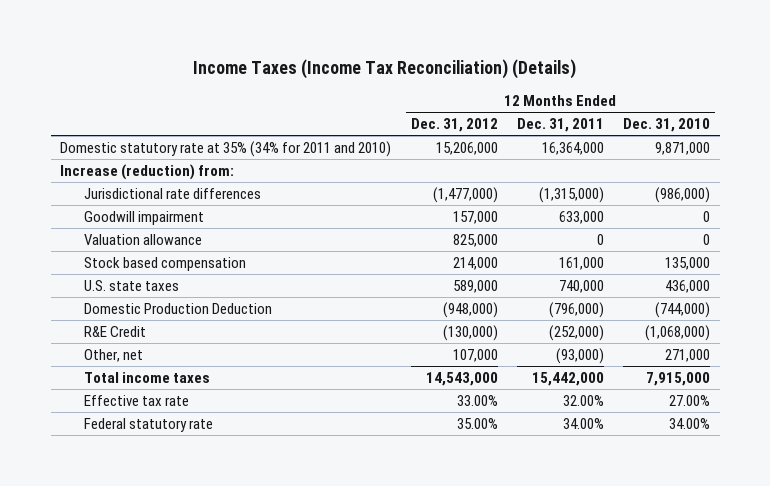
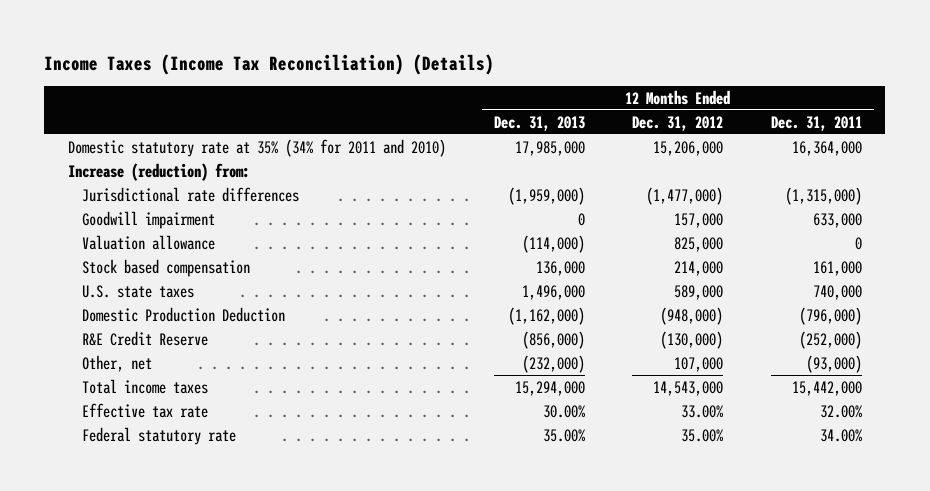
[623,117,711,132] Dec. 31, 2010 -> none
none -> [493,115,585,131] Dec. 31, 2013
[84,325,147,337] R&E Credit -> [82,330,209,346] R&E Credit Reserve

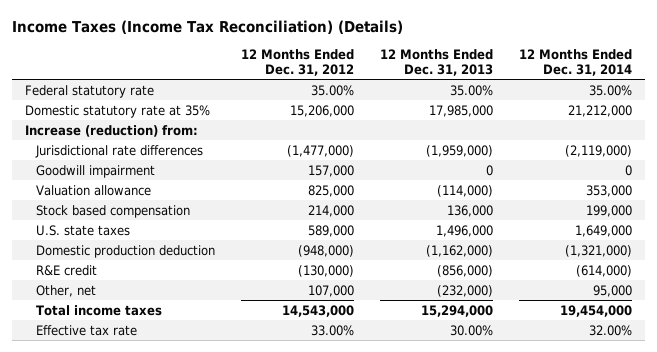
[770,115,862,131] Dec. 31, 2011 -> none
none -> [518,48,632,76] 12 Months Ended Dec. 31, 2014
[82,426,237,445] Federal statutory rate -> [25,84,155,98] Federal statutory rate
[67,138,446,157] Domestic statutory rate at 35% (34% for 2011 and 2010) -> [25,104,211,118] Domestic statutory rate at 35%
[82,306,286,322] Domestic Production Deduction -> [36,244,216,258] Domestic production deduction
[82,330,209,346] R&E Credit Reserve -> [36,264,98,276] R&E credit

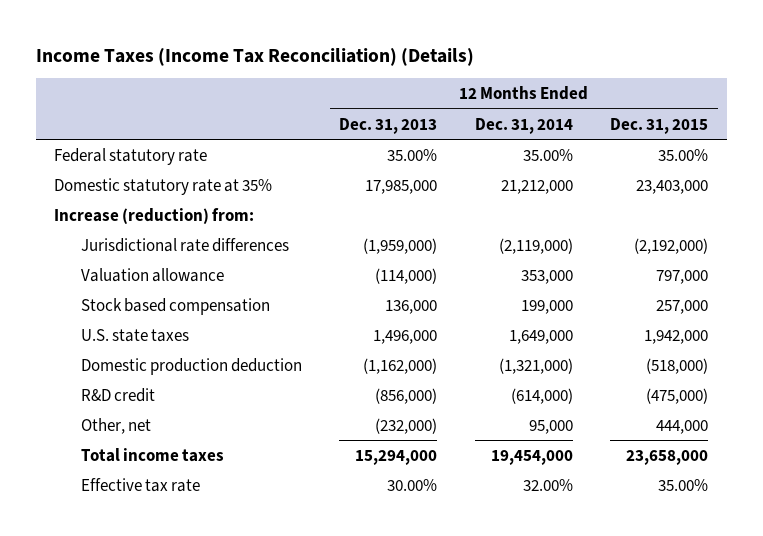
[241,48,355,76] 12 Months Ended Dec. 31, 2012 -> none
none -> [610,117,709,134] Dec. 31, 2015
[36,164,156,178] Goodwill impairment -> none
[36,264,98,276] R&E credit -> [80,387,155,402] R&D credit

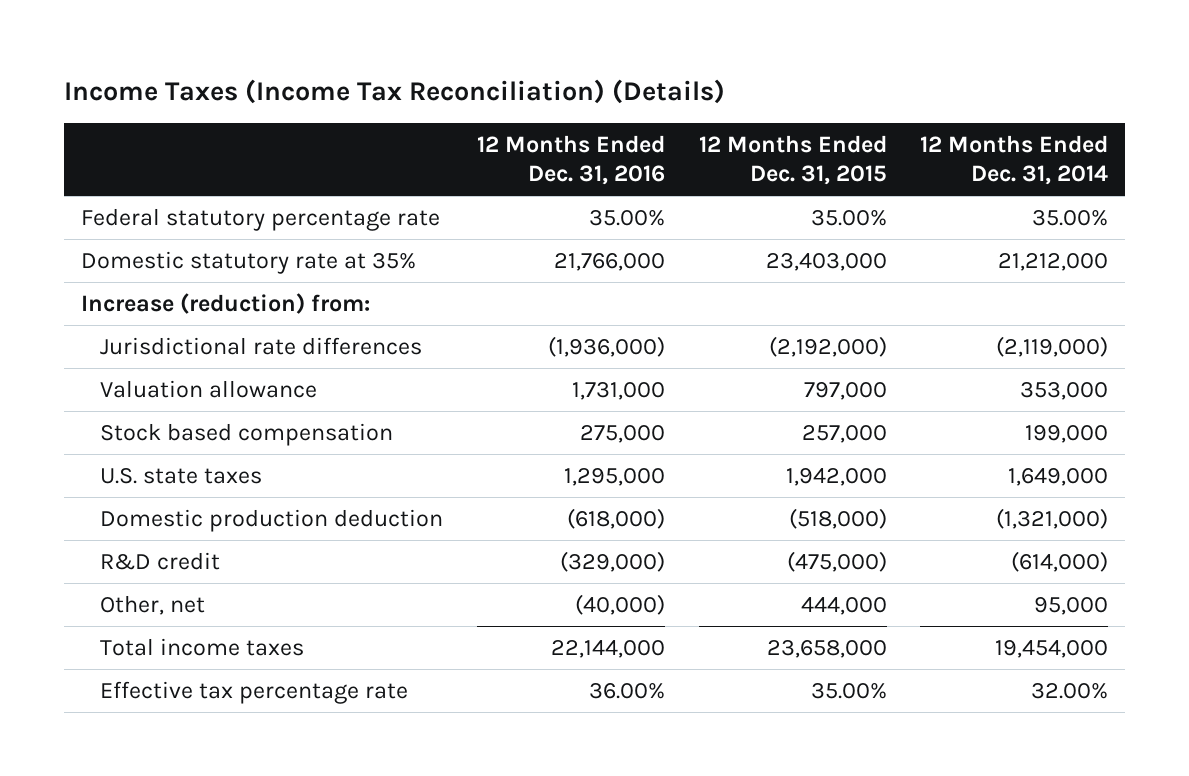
[339,117,438,134] Dec. 31, 2013 -> none
none -> [476,135,665,185] 12 Months Ended Dec. 31, 2016
[54,147,208,165] Federal statutory rate -> [80,208,440,232] Federal statutory percentage rate
[80,477,200,492] Effective tax rate -> [100,681,409,705] Effective tax percentage rate

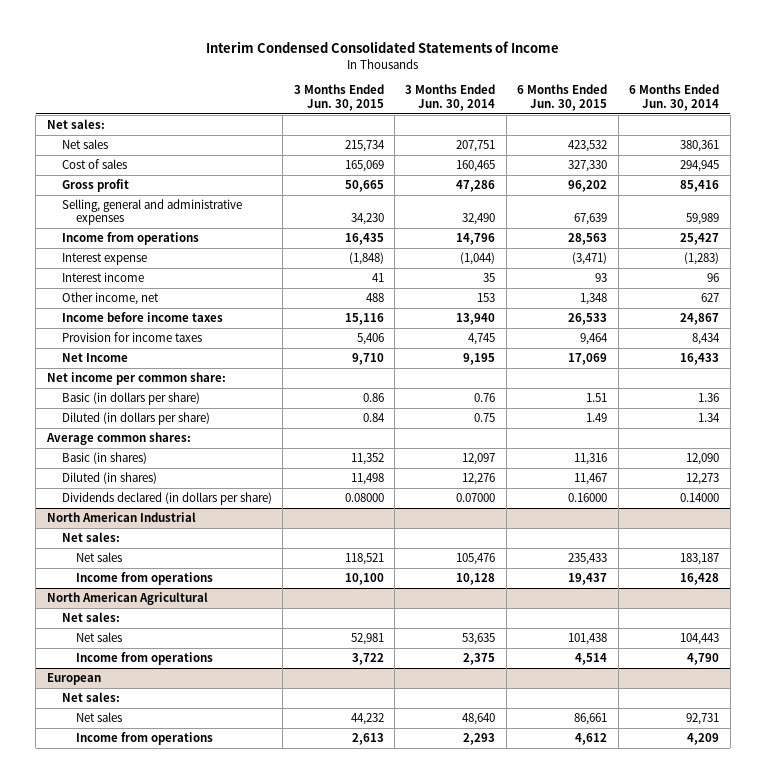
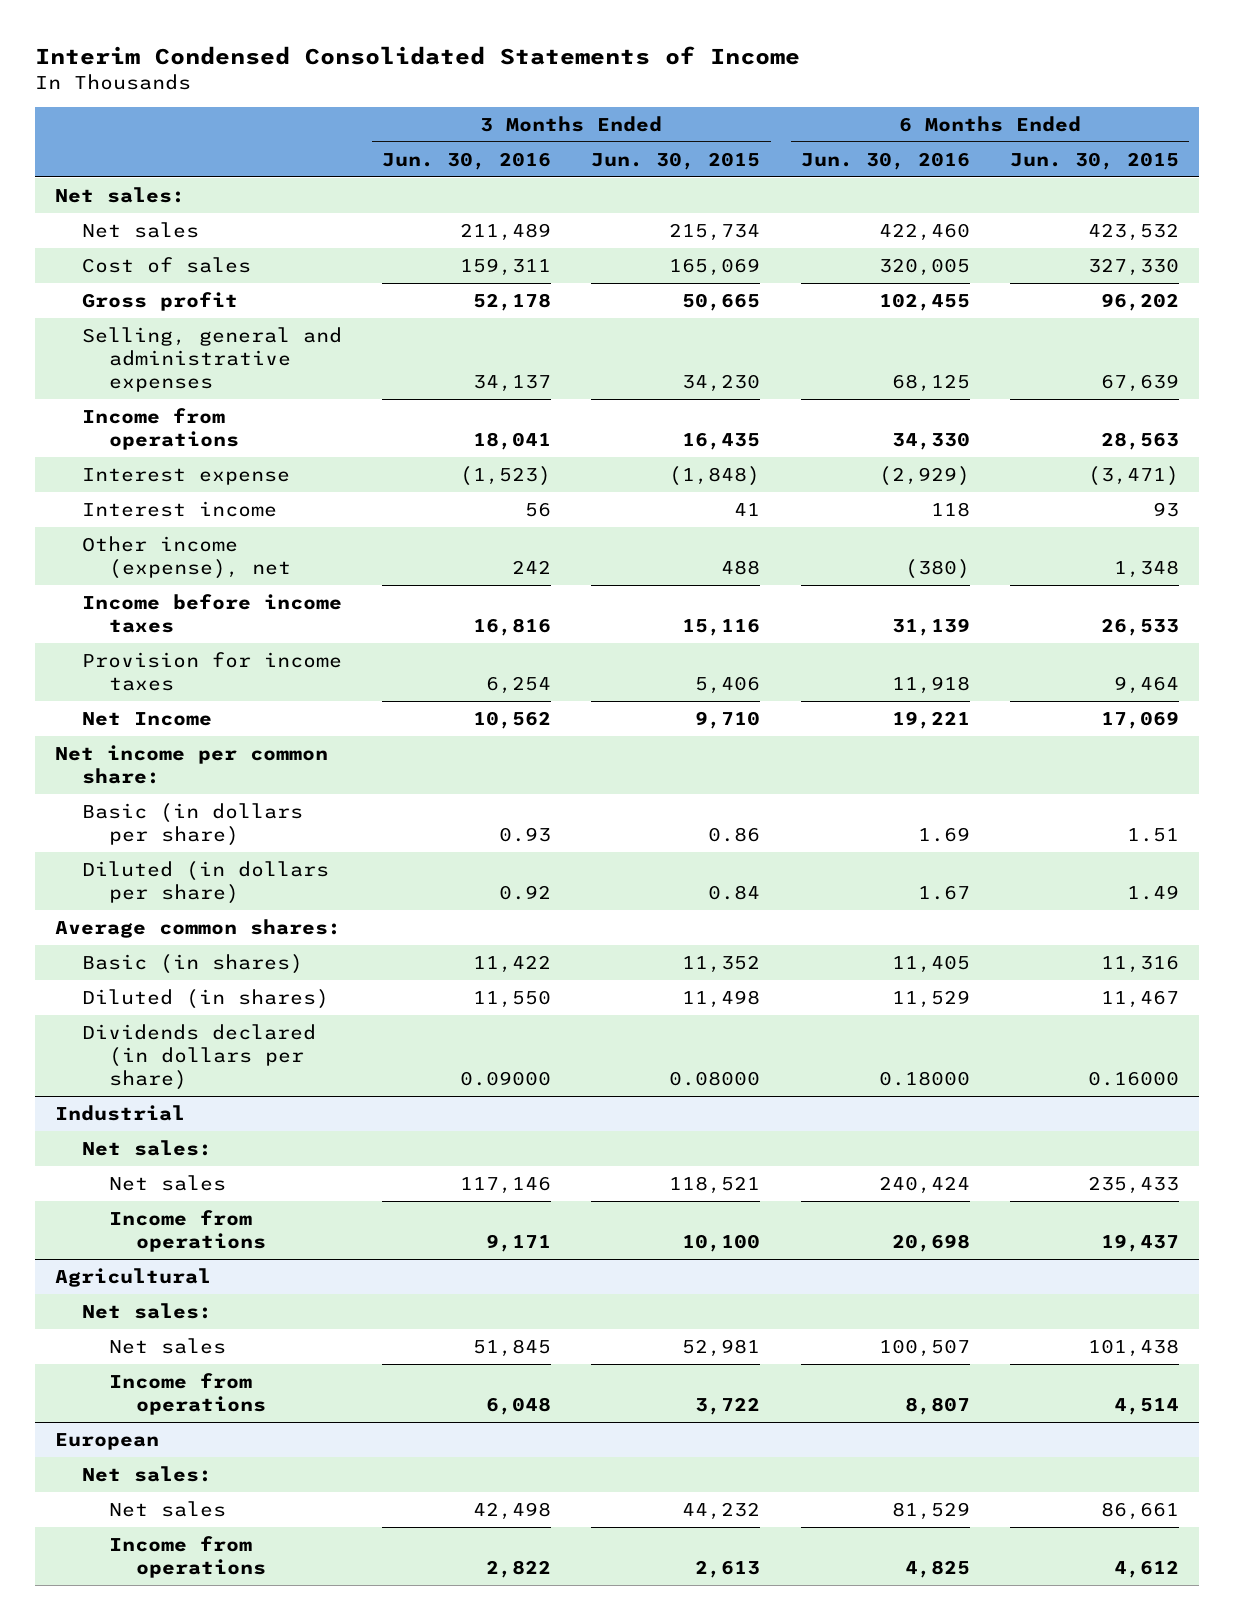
[405,84,496,111] 3 Months Ended Jun. 30, 2014 -> none
[629,84,720,111] 6 Months Ended Jun. 30, 2014 -> none
none -> [382,151,552,170] Jun. 30, 2016
none -> [800,151,970,170] Jun. 30, 2016
[61,292,159,306] Other income, net -> [81,535,291,580] Other income (expense), net
[46,512,196,523] North American Industrial -> [54,1104,185,1121] Industrial
[46,592,208,606] North American Agricultural -> [54,1267,211,1287] Agricultural

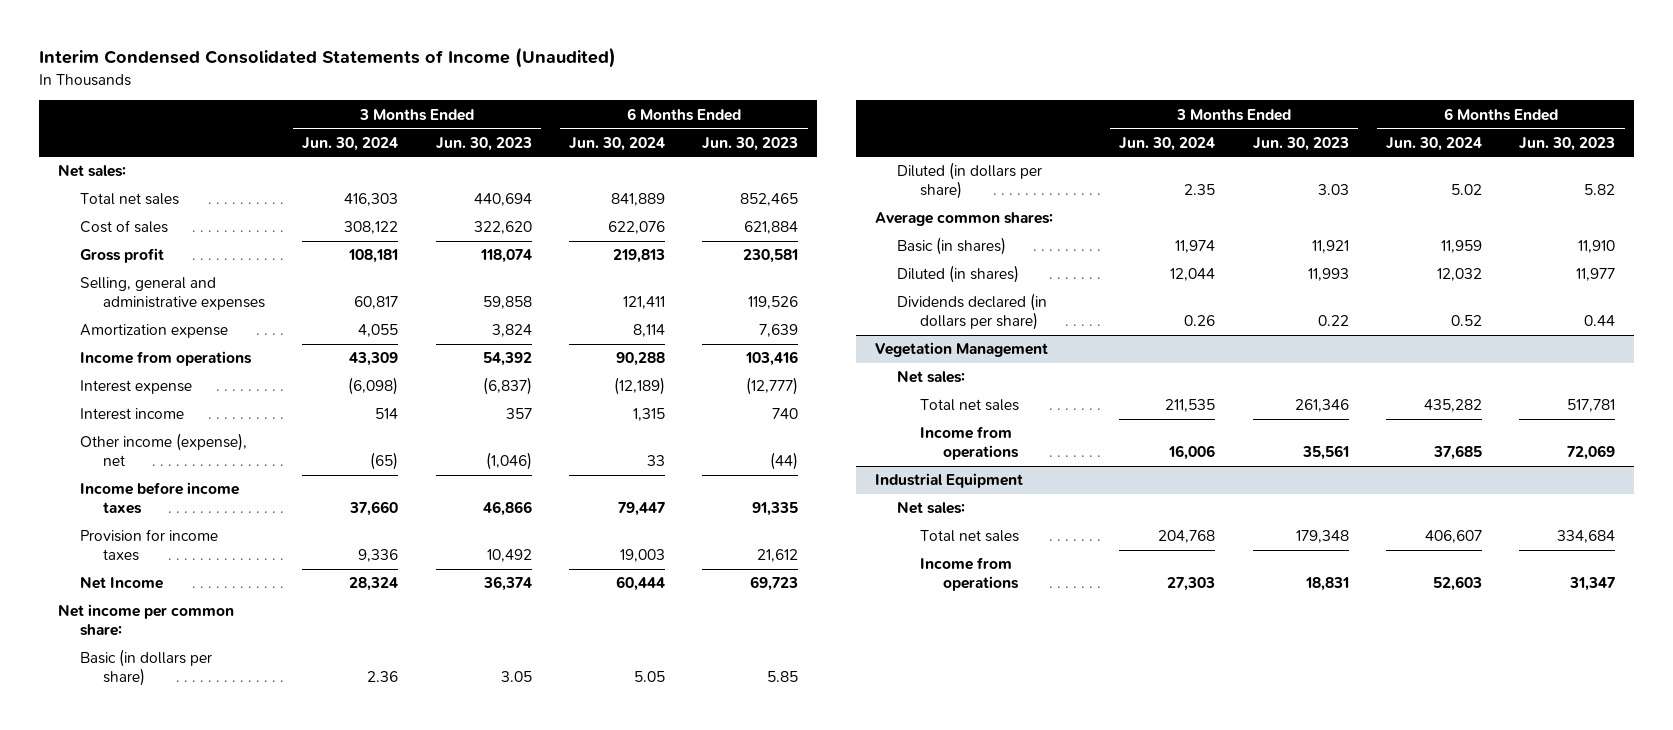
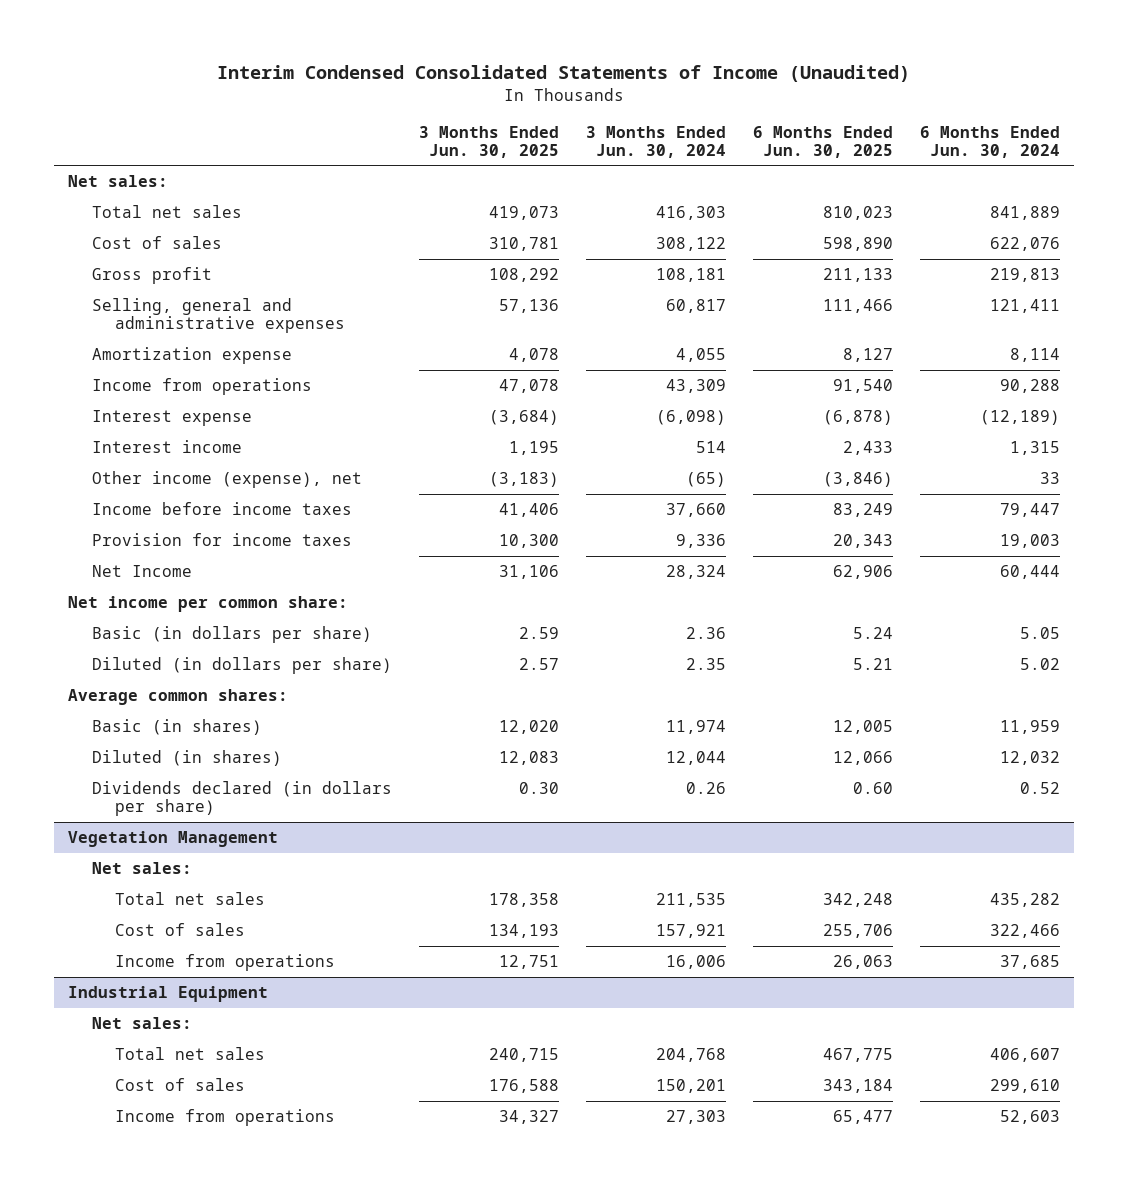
[435,136,532,151] Jun. 30, 2023 -> none
[702,136,799,151] Jun. 30, 2023 -> none
none -> [418,125,559,158] 3 Months Ended Jun. 30, 2025
none -> [753,125,894,158] 6 Months Ended Jun. 30, 2025
none -> [115,922,246,936] Cost of sales
none -> [115,1077,246,1091] Cost of sales

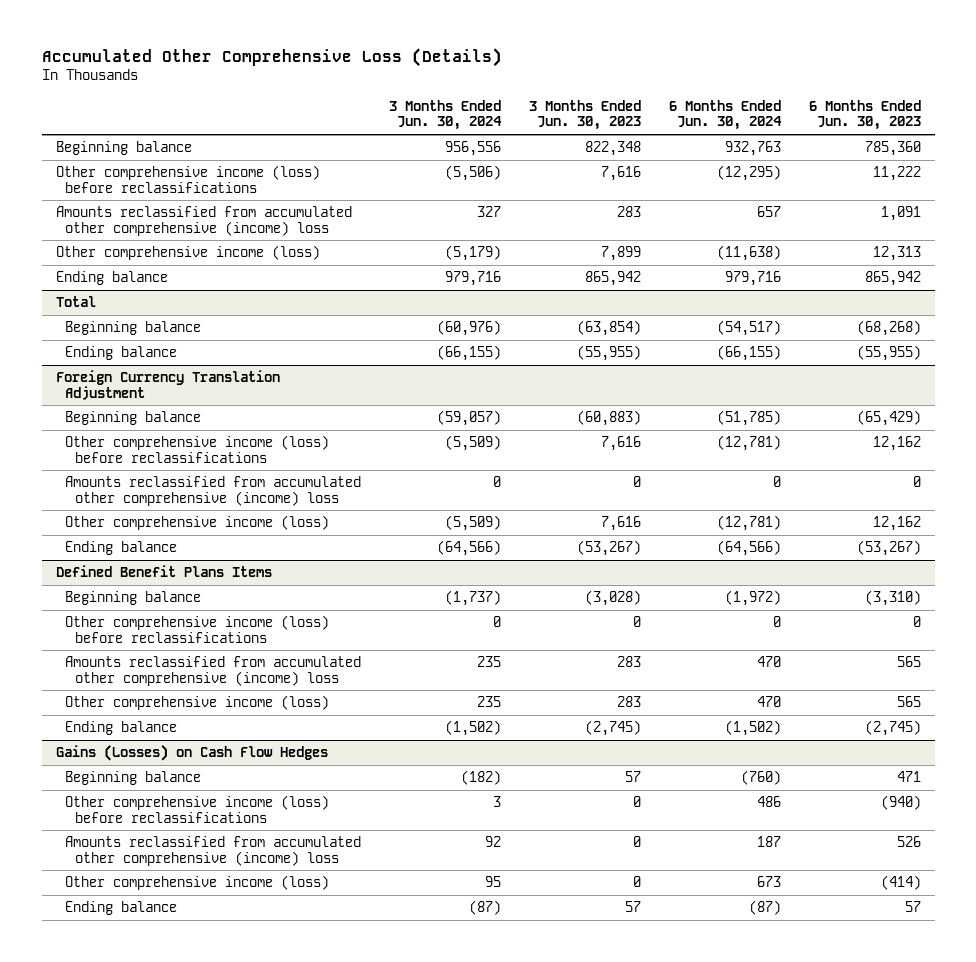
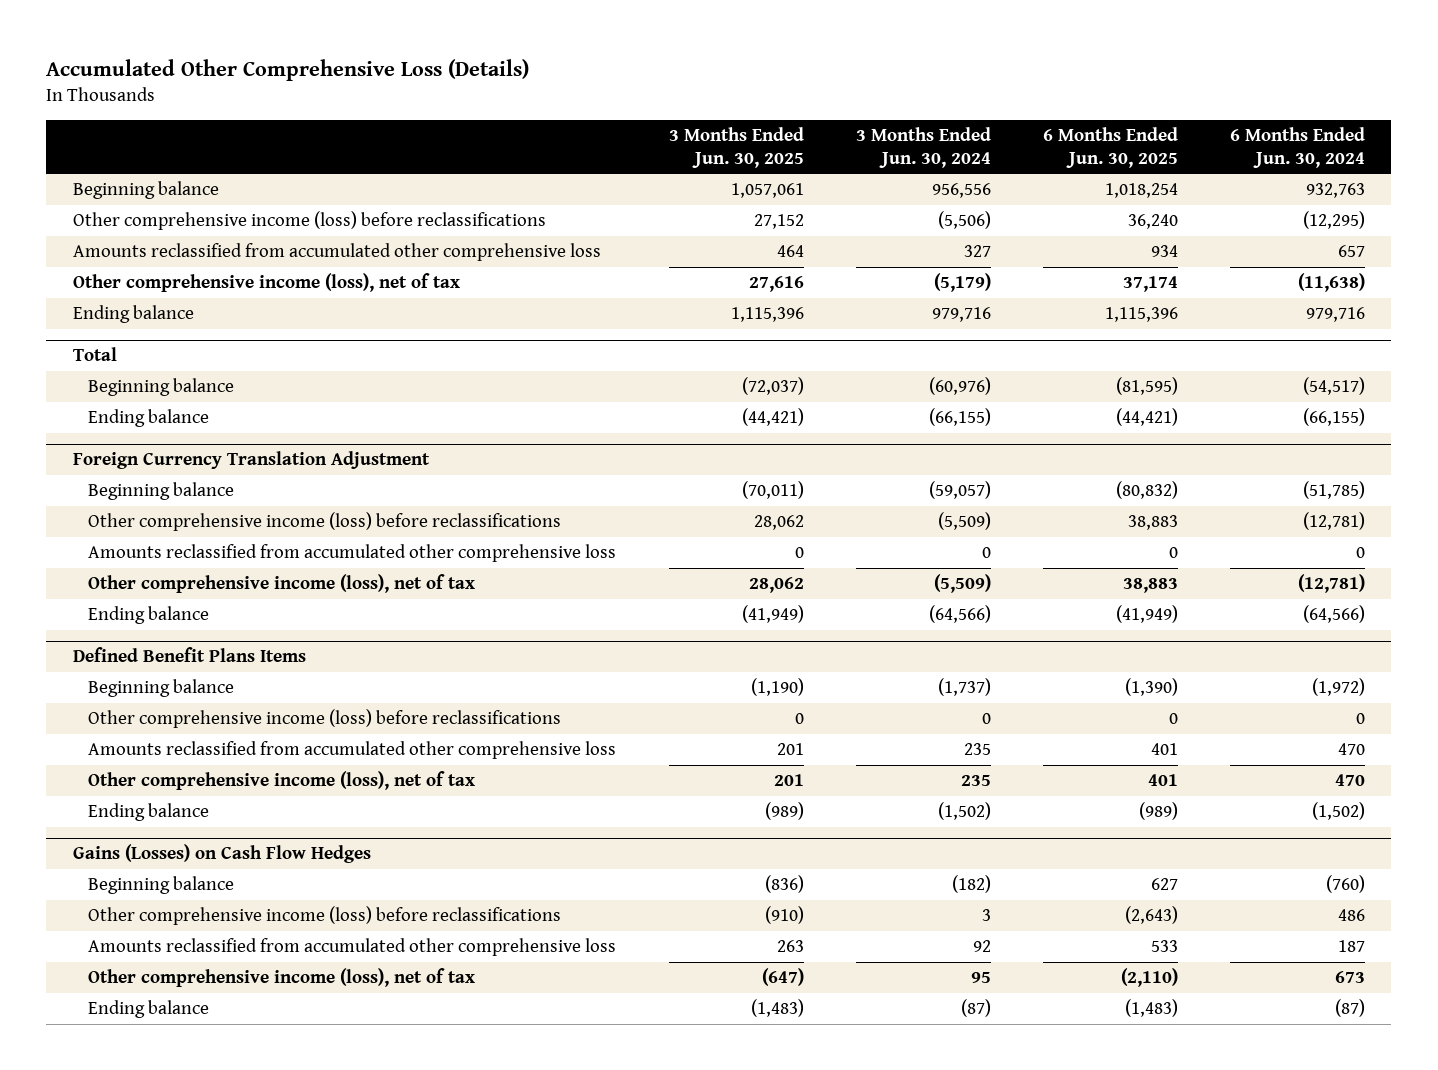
[529,99,642,131] 3 Months Ended Jun. 30, 2023 -> none
[808,99,921,131] 6 Months Ended Jun. 30, 2023 -> none
none -> [668,127,804,168] 3 Months Ended Jun. 30, 2025
none -> [1043,127,1179,168] 6 Months Ended Jun. 30, 2025
[55,206,352,236] Amounts reclassified from accumulated other comprehensive (income) loss -> [72,243,601,262] Amounts reclassified from accumulated other comprehensive loss
[55,245,320,261] Other comprehensive income (loss) -> [72,273,460,293] Other comprehensive income (loss), net of tax
[65,476,362,506] Amounts reclassified from accumulated other comprehensive (income) loss -> [88,544,617,563] Amounts reclassified from accumulated other comprehensive loss
[65,515,330,531] Other comprehensive income (loss) -> [88,574,476,594] Other comprehensive income (loss), net of tax
[65,656,362,686] Amounts reclassified from accumulated other comprehensive (income) loss -> [88,741,617,760] Amounts reclassified from accumulated other comprehensive loss
[65,695,330,711] Other comprehensive income (loss) -> [88,771,476,791] Other comprehensive income (loss), net of tax
[65,836,362,866] Amounts reclassified from accumulated other comprehensive (income) loss -> [88,938,617,957] Amounts reclassified from accumulated other comprehensive loss
[65,875,330,891] Other comprehensive income (loss) -> [88,968,476,988] Other comprehensive income (loss), net of tax

